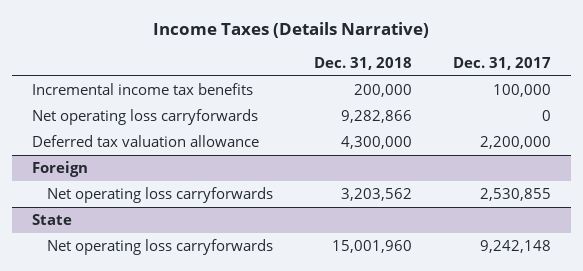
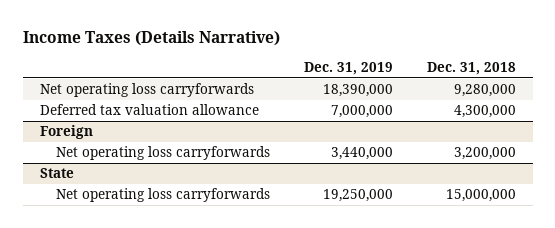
[452,57,551,71] Dec. 31, 2017 -> none
none -> [303,61,393,75] Dec. 31, 2019
[32,83,254,96] Incremental income tax benefits -> none
[340,110,412,124] 9,282,866 -> [453,84,516,98] 9,280,000
[340,188,412,202] 3,203,562 -> [453,147,516,161] 3,200,000
[331,240,412,254] 15,001,960 -> [445,189,516,203] 15,000,000

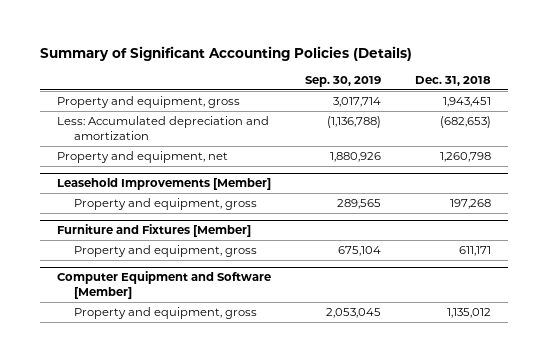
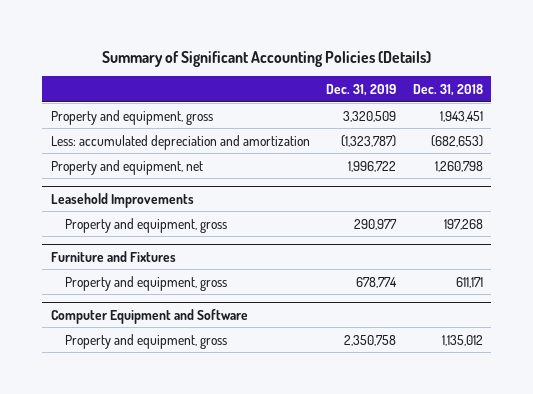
[304,75,381,87] Sep. 30, 2019 -> none
none -> [326,84,397,97] Dec. 31, 2019
[56,116,269,140] Less: Accumulated depreciation and amortization -> [50,134,310,150] Less: accumulated depreciation and amortization
[56,178,271,191] Leasehold Improvements [Member] -> [50,192,194,208] Leasehold Improvements
[56,224,251,238] Furniture and Fixtures [Member] -> [50,250,176,262] Furniture and Fixtures
[56,271,271,299] Computer Equipment and Software [Member] -> [50,308,248,324] Computer Equipment and Software

